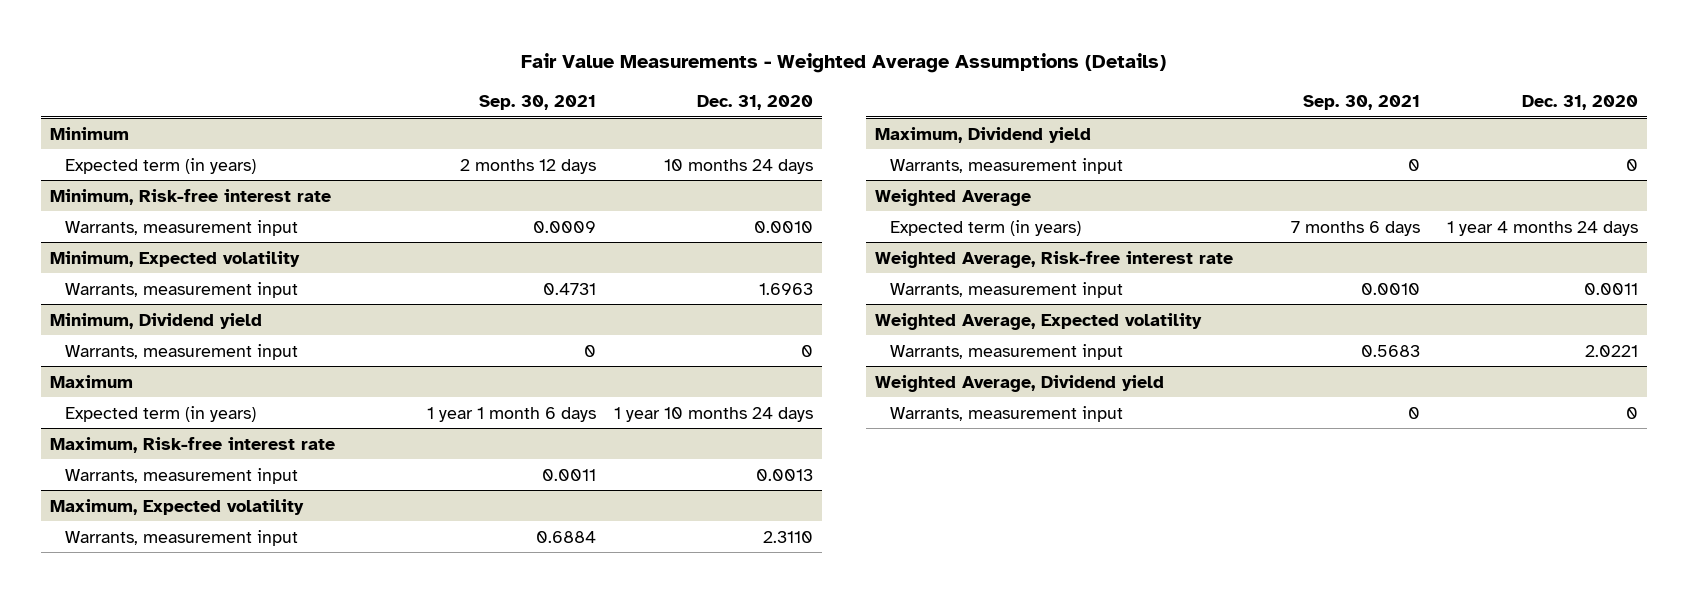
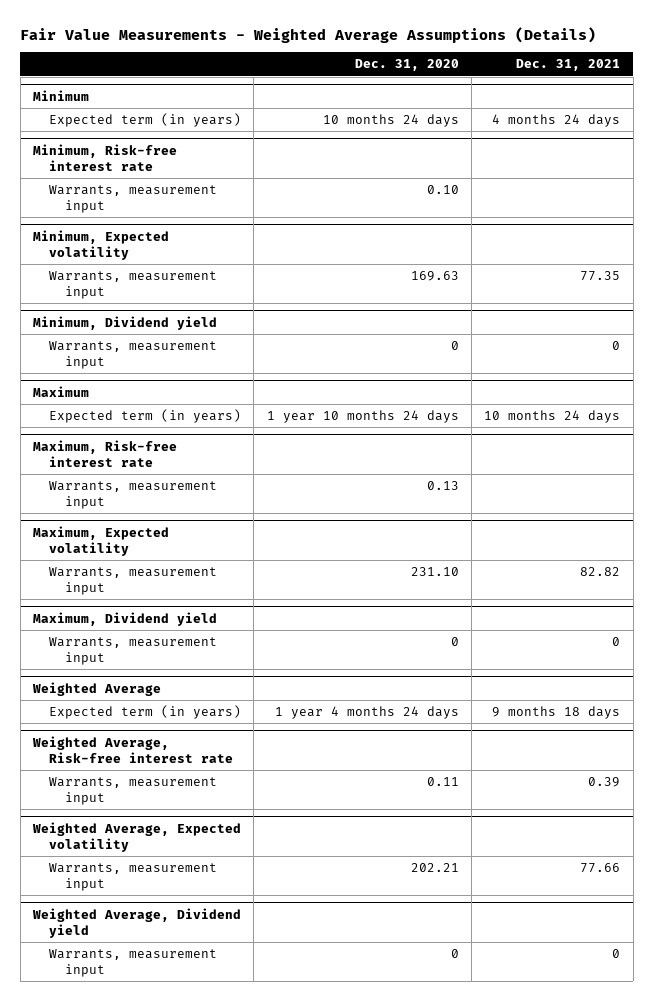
[478,95,596,111] Sep. 30, 2021 -> none
none -> [516,59,621,72] Dec. 31, 2021
[754,220,814,233] 0.0010 -> [426,185,459,195] 0.10
[759,282,814,295] 1.6963 -> [410,271,459,282] 169.63
[756,468,814,481] 0.0013 -> [426,481,459,491] 0.13
[763,530,814,543] 2.3110 -> [410,567,459,577] 231.10
[1583,282,1638,295] 0.0011 -> [426,777,459,787] 0.11
[1584,344,1638,357] 2.0221 -> [410,863,459,873] 202.21

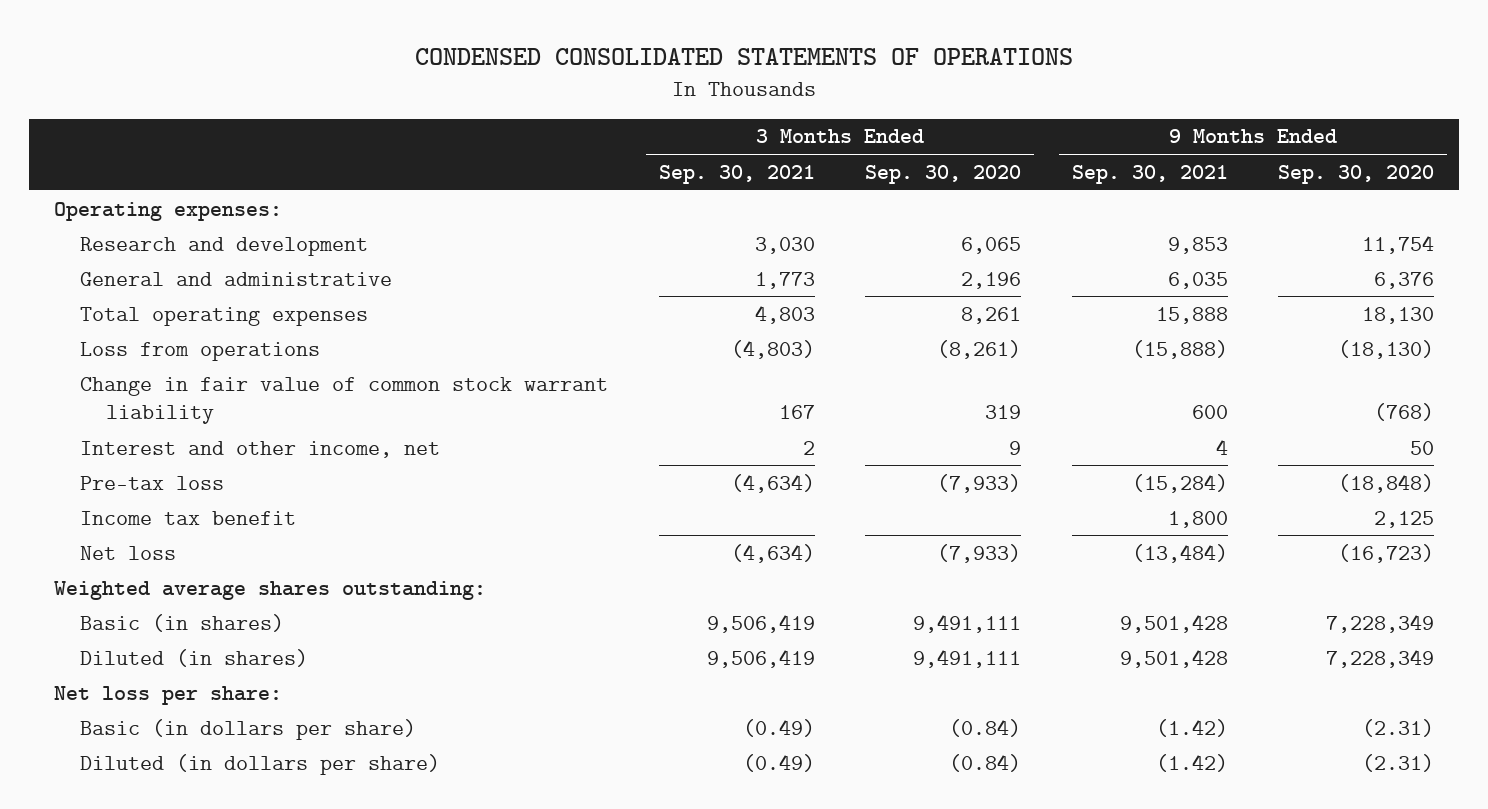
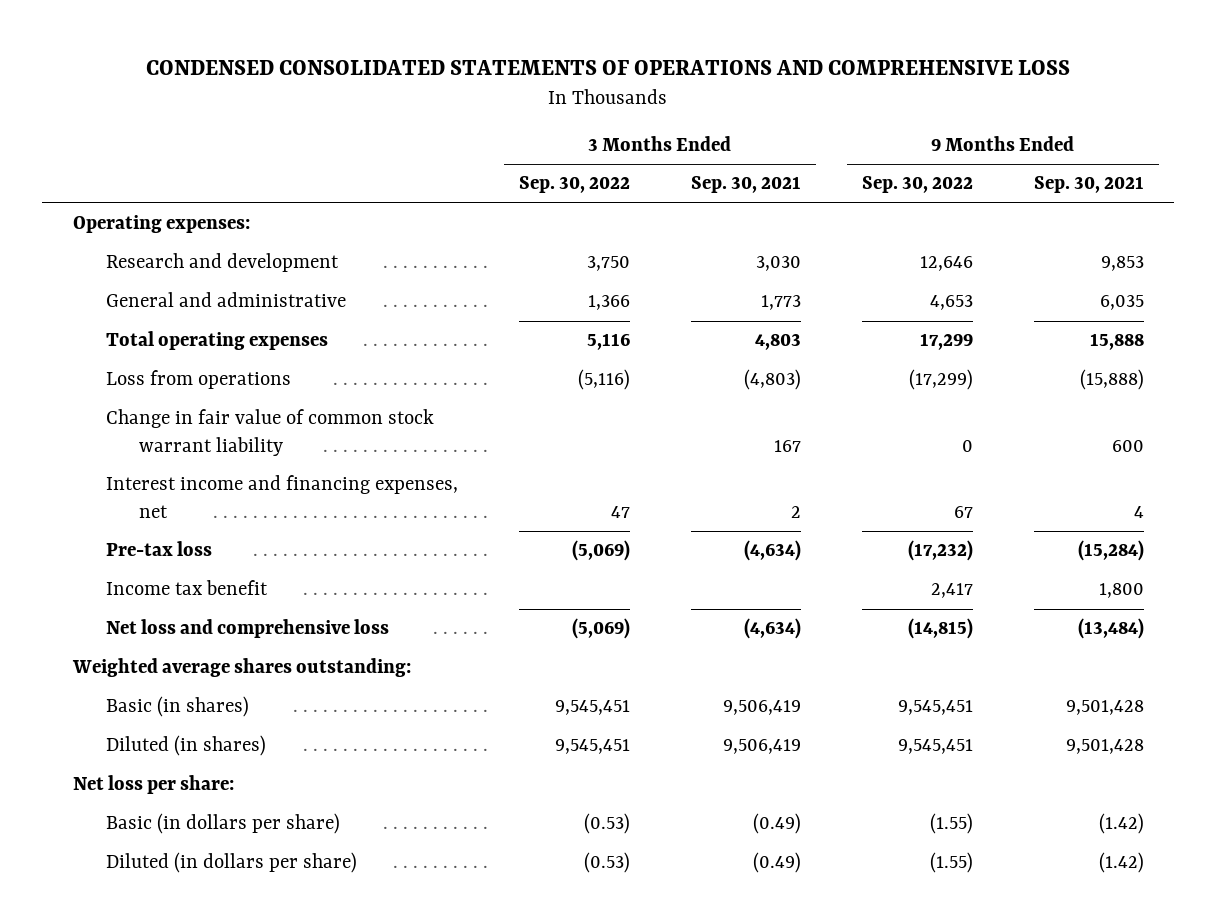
[415,47,1074,65] CONDENSED CONSOLIDATED STATEMENTS OF OPERATIONS -> [146,60,1071,76] CONDENSED CONSOLIDATED STATEMENTS OF OPERATIONS AND COMPREHENSIVE LOSS
[865,164,1022,184] Sep. 30, 2020 -> none
[1278,164,1435,184] Sep. 30, 2020 -> none
none -> [518,176,630,194] Sep. 30, 2022
none -> [861,176,973,194] Sep. 30, 2022
[80,440,441,458] Interest and other income, net -> [105,475,458,518] Interest income and financing expenses, net
[80,545,177,560] Net loss -> [105,619,389,639] Net loss and comprehensive loss

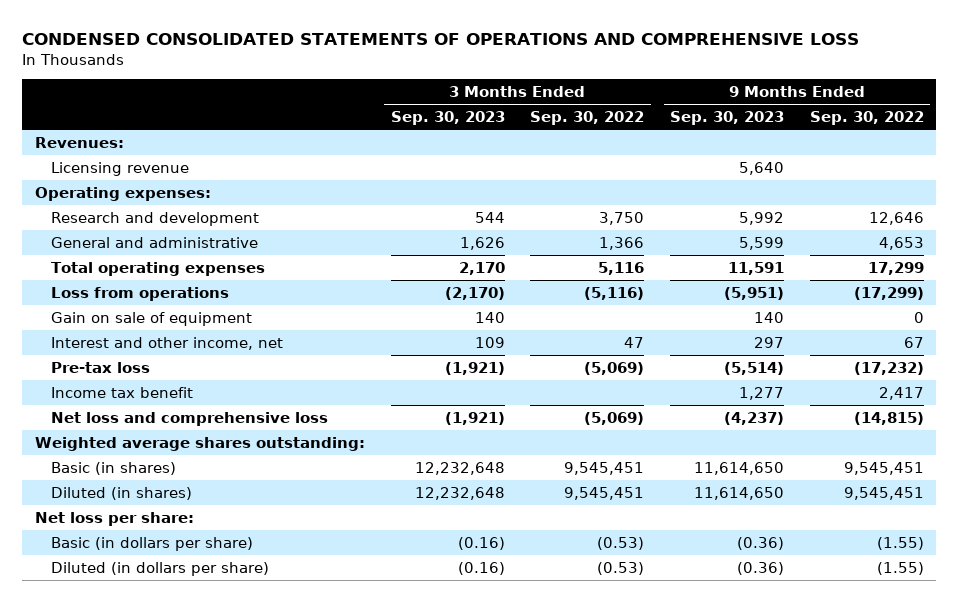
[690,176,801,194] Sep. 30, 2021 -> none
[1033,176,1144,194] Sep. 30, 2021 -> none
none -> [390,111,505,126] Sep. 30, 2023
none -> [669,111,784,126] Sep. 30, 2023
none -> [35,136,125,148] Revenues:
none -> [50,161,189,176] Licensing revenue
[105,409,434,456] Change in fair value of common stock warrant liability -> none
none -> [50,311,252,326] Gain on sale of equipment
[105,475,458,518] Interest income and financing expenses, net -> [50,336,283,350] Interest and other income, net

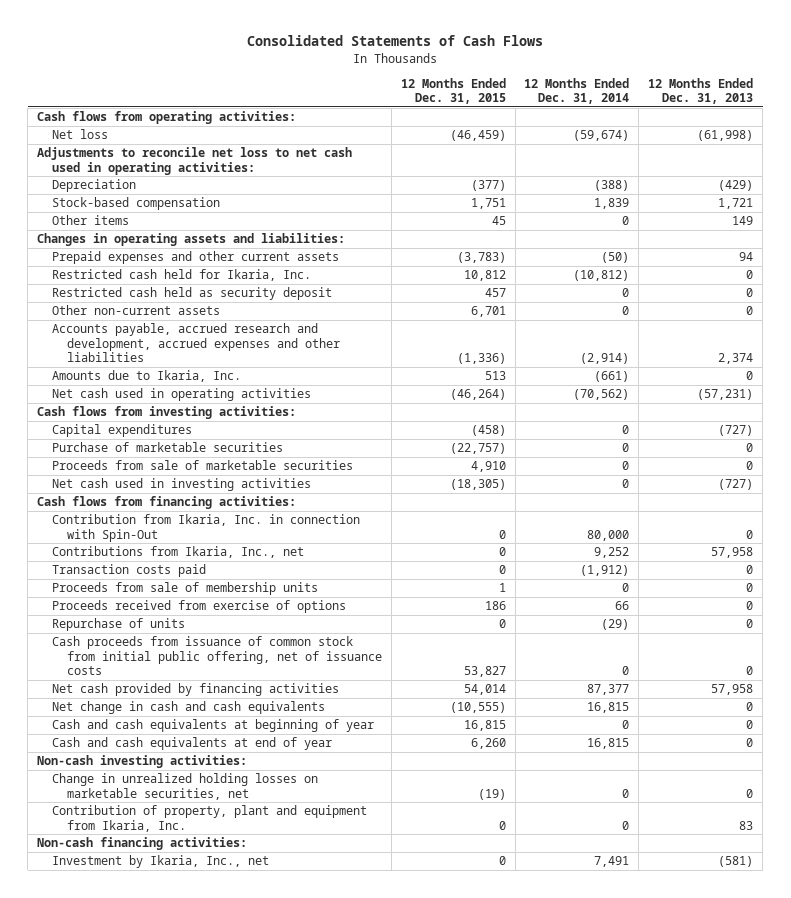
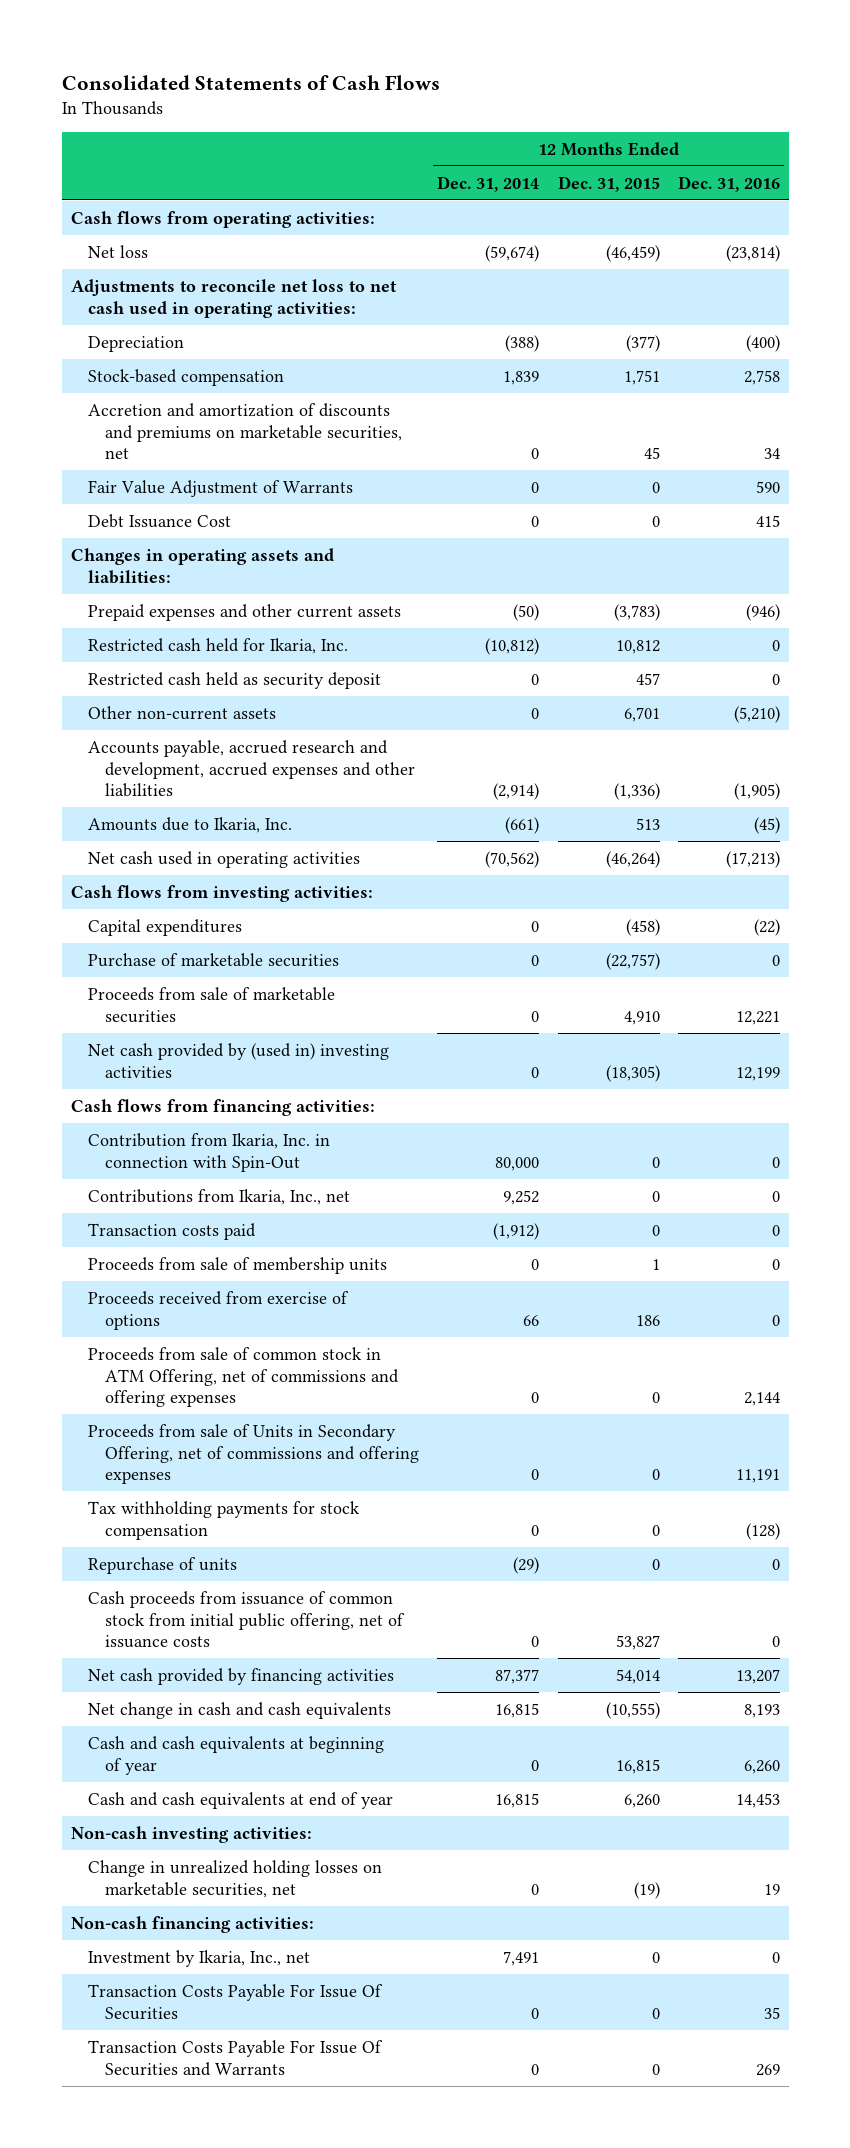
[648,77,754,105] 12 Months Ended Dec. 31, 2013 -> none
none -> [677,175,780,192] Dec. 31, 2016
[51,215,129,226] Other items -> [88,402,403,460] Accretion and amortization of discounts and premiums on marketable securities, net
none -> [88,479,354,497] Fair Value Adjustment of Warrants
none -> [88,513,232,528] Debt Issuance Cost
[51,478,311,492] Net cash used in investing activities -> [88,1042,390,1078] Net cash provided by (used in) investing activities
none -> [88,1346,400,1408] Proceeds from sale of common stock in ATM Offering, net of commissions and offering expenses
none -> [88,1423,420,1485] Proceeds from sale of Units in Secondary Offering, net of commissions and offering expenses
none -> [88,1500,361,1540] Tax withholding payments for stock compensation
[51,805,367,832] Contribution of property, plant and equipment from Ikaria, Inc. -> none
none -> [88,1983,384,2020] Transaction Costs Payable For Issue Of Securities
none -> [88,2039,384,2076] Transaction Costs Payable For Issue Of Securities and Warrants

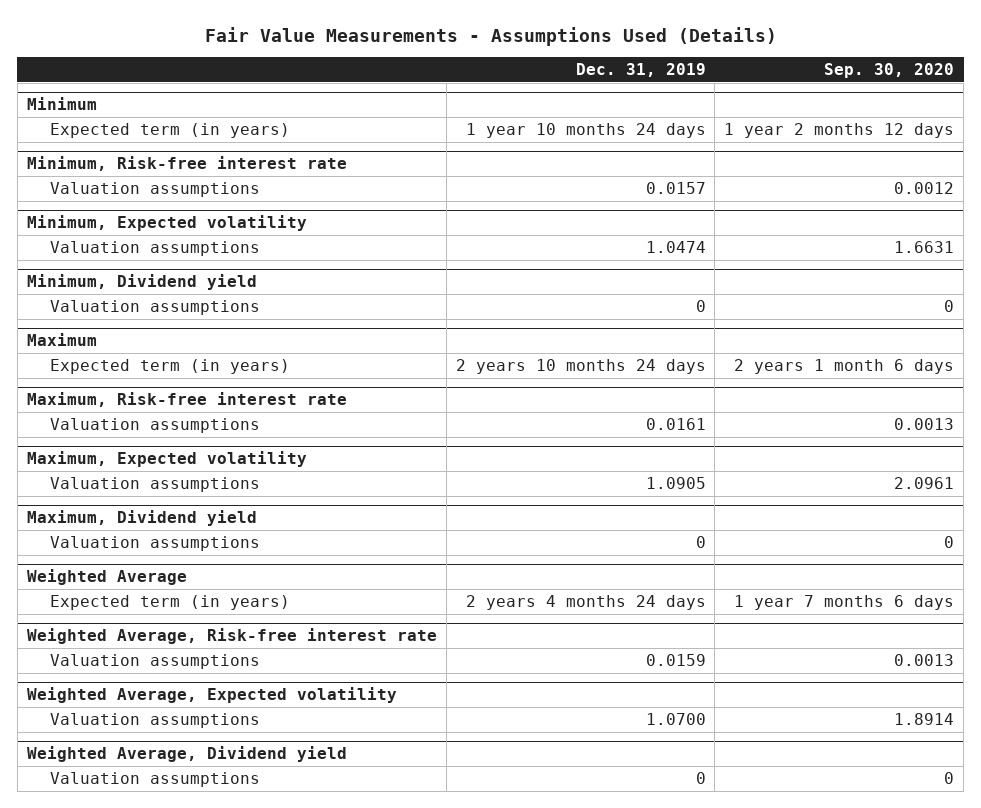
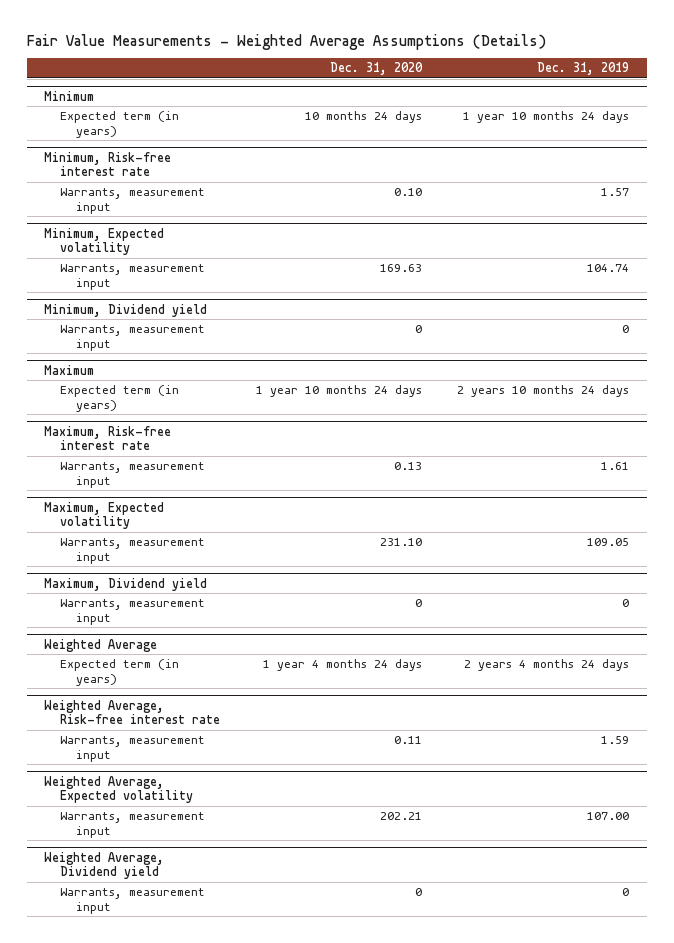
[204,26,777,46] Fair Value Measurements - Assumptions Used (Details) -> [26,33,546,50] Fair Value Measurements - Weighted Average Assumptions (Details)
[824,63,955,79] Sep. 30, 2020 -> none
none -> [329,62,423,76] Dec. 31, 2020
[50,181,261,197] Valuation assumptions -> none
none -> [60,188,206,214] Warrants, measurement input
[50,240,261,256] Valuation assumptions -> none
none -> [60,264,206,290] Warrants, measurement input
[50,299,261,315] Valuation assumptions -> [60,325,206,351] Warrants, measurement input
[50,417,261,433] Valuation assumptions -> none
none -> [60,462,206,488] Warrants, measurement input
[50,476,261,492] Valuation assumptions -> none
none -> [60,538,206,564] Warrants, measurement input
[50,535,261,551] Valuation assumptions -> [60,599,206,625] Warrants, measurement input
[50,653,261,669] Valuation assumptions -> none
none -> [60,736,206,762] Warrants, measurement input
[50,712,261,728] Valuation assumptions -> none
none -> [60,812,206,838] Warrants, measurement input
[50,771,261,787] Valuation assumptions -> [60,888,206,914] Warrants, measurement input

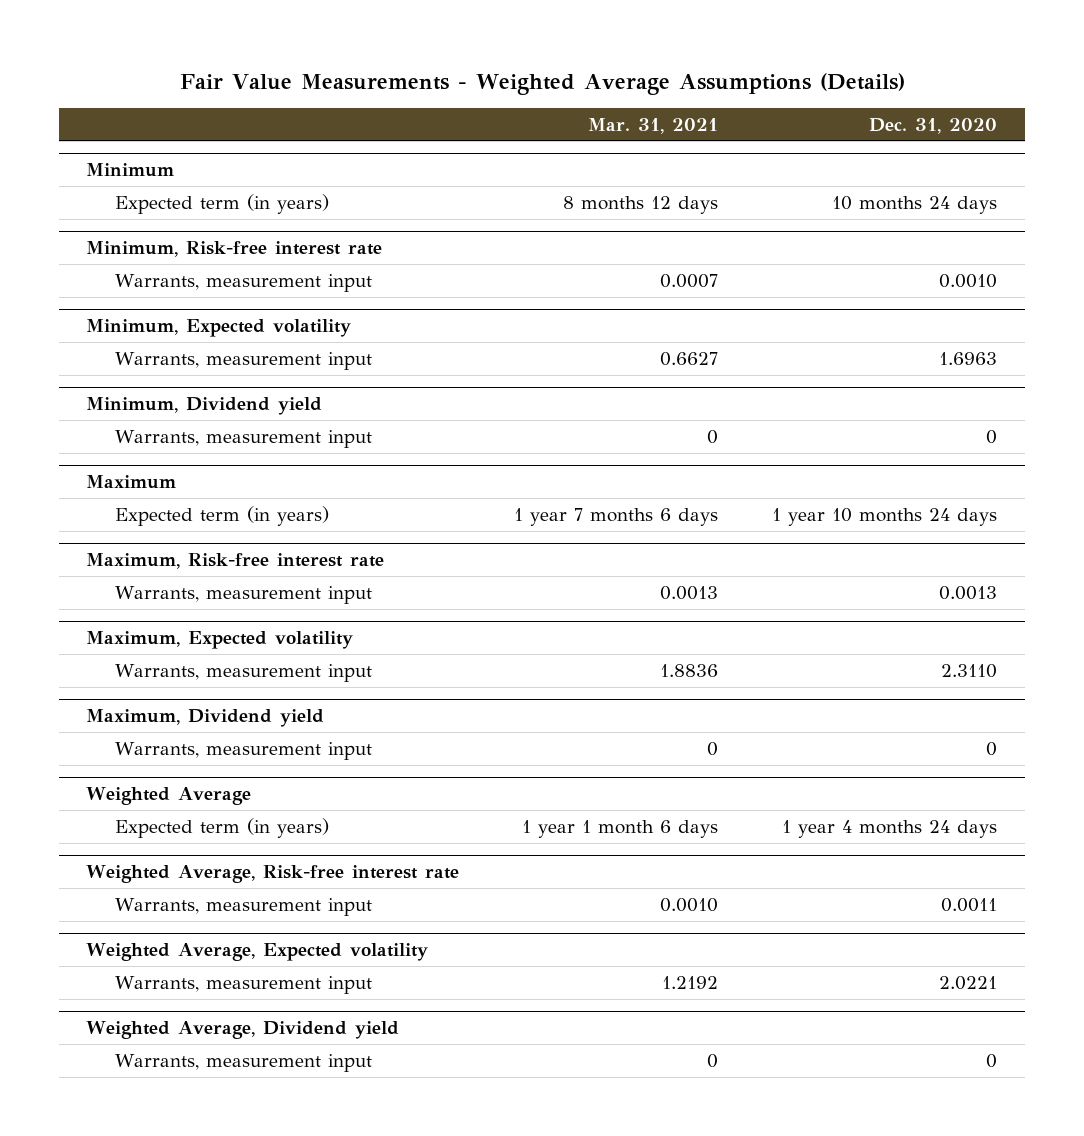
[537,62,630,76] Dec. 31, 2019 -> none
none -> [587,117,718,134] Mar. 31, 2021
[393,188,422,197] 0.10 -> [939,273,998,288] 0.0010
[379,264,422,273] 169.63 -> [939,351,998,365] 1.6963
[393,462,422,471] 0.13 -> [939,585,998,600] 0.0013
[379,538,422,547] 231.10 -> [941,663,998,678] 2.3110
[393,736,422,745] 0.11 -> [941,897,998,912] 0.0011
[379,812,422,821] 202.21 -> [939,975,998,990] 2.0221

